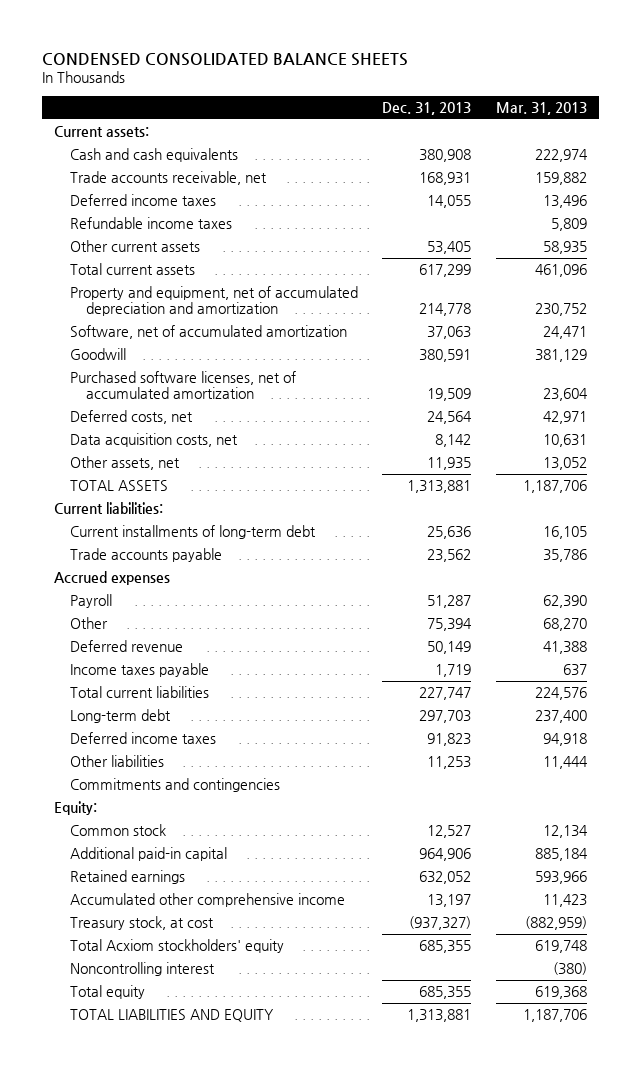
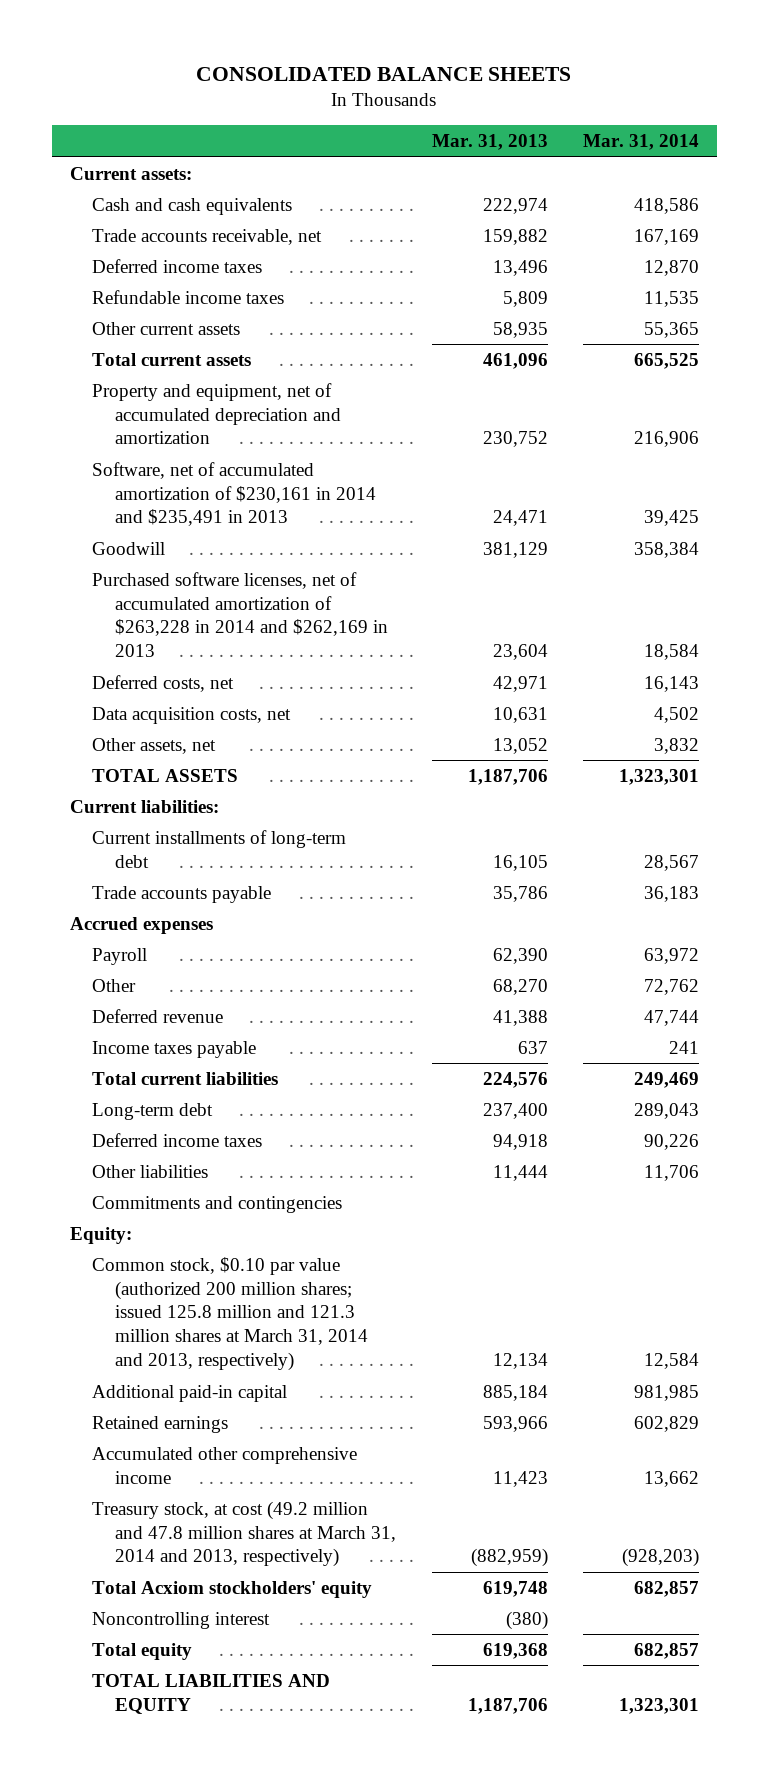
[42,52,409,66] CONDENSED CONSOLIDATED BALANCE SHEETS -> [196,66,572,81] CONSOLIDATED BALANCE SHEETS
[382,102,472,116] Dec. 31, 2013 -> none
none -> [583,133,700,150] Mar. 31, 2014
[70,325,348,340] Software, net of accumulated amortization -> [92,461,376,527] Software, net of accumulated amortization of $230,161 in 2014 and $235,491 in 2013
[70,371,297,400] Purchased software licenses, net of accumulated amortization -> [92,571,388,658] Purchased software licenses, net of accumulated amortization of $263,228 in 2014 and $262,169 in 2013
[70,824,167,837] Common stock -> [92,1256,368,1372] Common stock, $0.10 par value (authorized 200 million shares; issued 125.8 million and 121.3 million shares at March 31, 2014 and 2013, respectively)
[70,916,215,931] Treasury stock, at cost -> [92,1500,396,1568] Treasury stock, at cost (49.2 million and 47.8 million shares at March 31, 2014 and 2013, respectively)

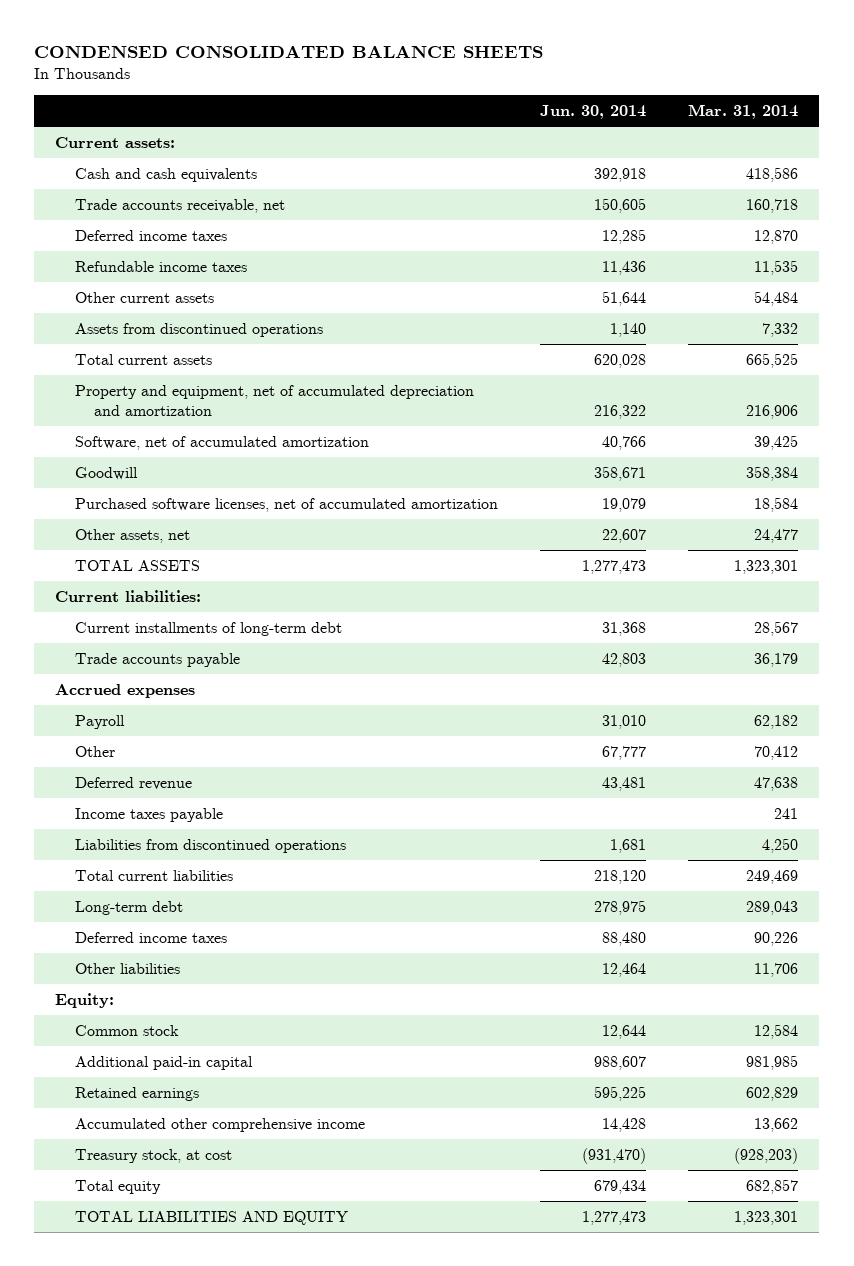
[196,66,572,81] CONSOLIDATED BALANCE SHEETS -> [34,45,544,59] CONDENSED CONSOLIDATED BALANCE SHEETS
[431,133,548,150] Mar. 31, 2013 -> none
none -> [540,104,647,119] Jun. 30, 2014
[634,228,700,245] 167,169 -> [746,198,799,213] 160,718
[644,321,700,338] 55,365 -> [754,290,799,306] 54,484
none -> [74,322,323,337] Assets from discontinued operations
[92,461,376,527] Software, net of accumulated amortization of $230,161 in 2014 and $235,491 in 2013 -> [74,435,369,450] Software, net of accumulated amortization
[92,674,235,692] Deferred costs, net -> none
[92,706,292,724] Data acquisition costs, net -> none
[92,571,388,658] Purchased software licenses, net of accumulated amortization of $263,228 in 2014 and $262,169 in 2013 -> [74,497,498,512] Purchased software licenses, net of accumulated amortization
[654,737,700,754] 3,832 -> [754,528,799,543] 24,477
[644,885,700,902] 36,183 -> [754,652,799,667] 36,179
[644,947,700,964] 63,972 -> [754,714,799,729] 62,182
[644,978,700,995] 72,762 -> [754,745,799,760] 70,412
[644,1009,700,1026] 47,744 -> [754,776,799,791] 47,638
none -> [74,838,346,853] Liabilities from discontinued operations
[92,1195,343,1213] Commitments and contingencies -> none
[92,1256,368,1372] Common stock, $0.10 par value (authorized 200 million shares; issued 125.8 million and 121.3 million shares at March 31, 2014 and 2013, respectively) -> [74,1024,179,1036] Common stock
[92,1580,373,1598] Total Acxiom stockholders' equity -> none
[92,1611,271,1629] Noncontrolling interest -> none
[92,1500,396,1568] Treasury stock, at cost (49.2 million and 47.8 million shares at March 31, 2014 and 2013, respectively) -> [74,1148,232,1163] Treasury stock, at cost

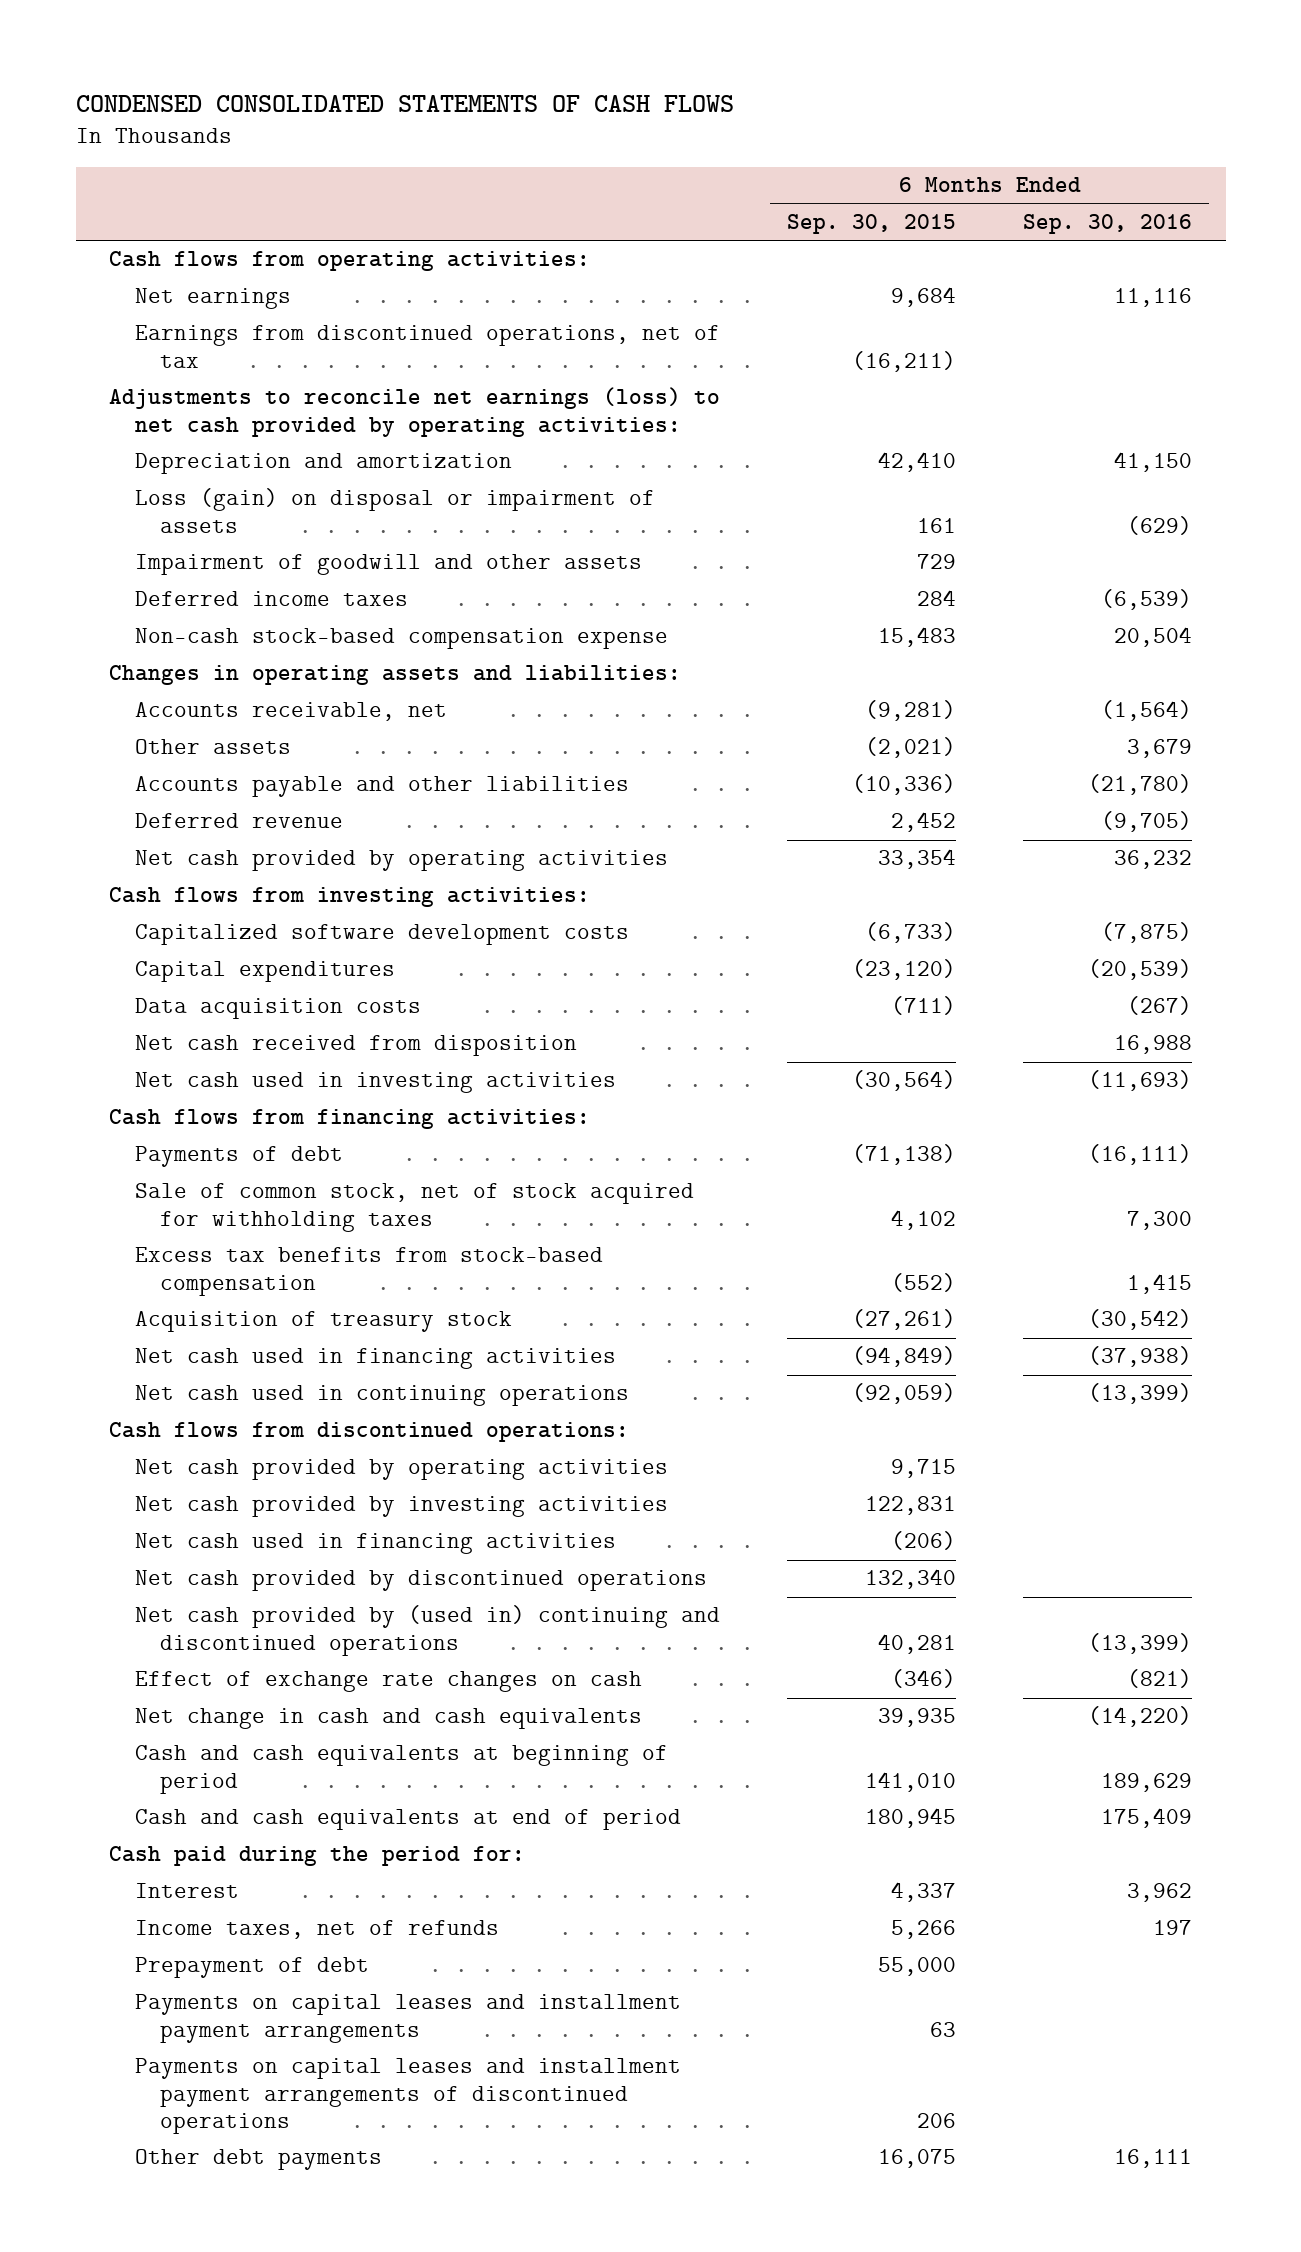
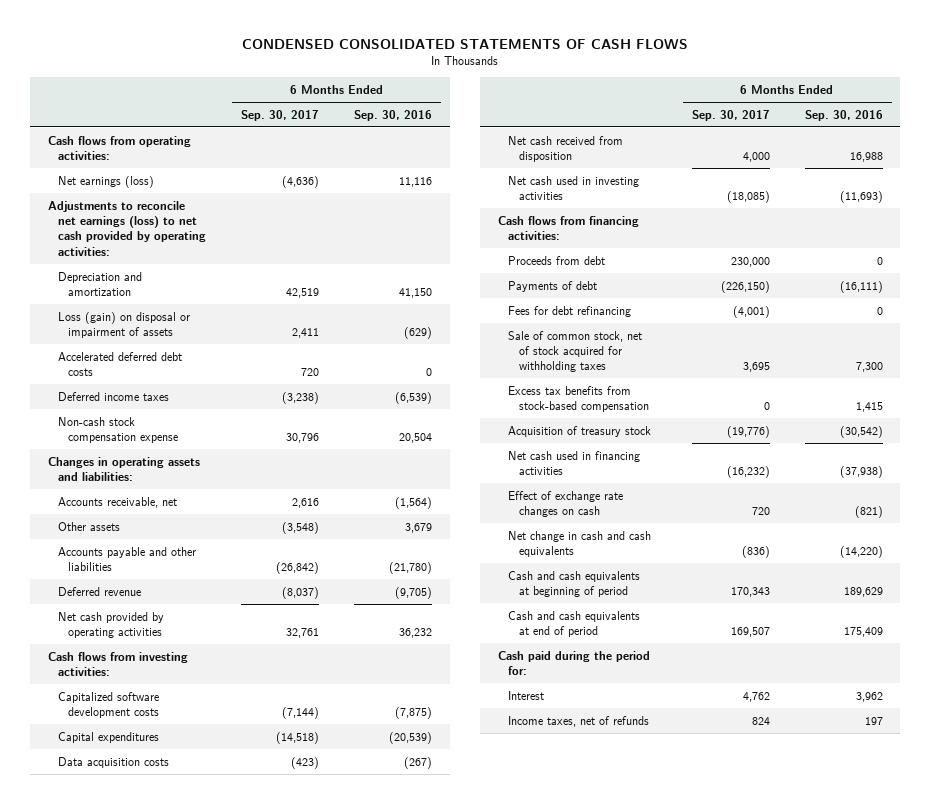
[787,213,957,234] Sep. 30, 2015 -> none
none -> [241,109,320,121] Sep. 30, 2017
[134,325,720,368] Earnings from discontinued operations, net of tax -> none
[134,288,291,310] Net earnings -> [57,175,154,188] Net earnings (loss)
[134,554,642,576] Impairment of goodwill and other assets -> none
none -> [57,351,182,376] Accelerated deferred debt costs
[134,628,668,650] Non-cash stock-based compensation expense -> [57,416,179,443] Non-cash stock compensation expense
none -> [508,255,606,265] Proceeds from debt
none -> [508,305,632,317] Fees for debt refinancing
[134,1385,629,1407] Net cash used in continuing operations -> none
[109,1422,630,1443] Cash flows from discontinued operations: -> none
[134,1459,668,1481] Net cash provided by operating activities -> none
[134,1496,668,1518] Net cash provided by investing activities -> none
[134,1533,616,1555] Net cash used in financing activities -> none
[134,1570,707,1592] Net cash provided by discontinued operations -> none
[134,1605,720,1656] Net cash provided by (used in) continuing and discontinued operations -> none
[134,1957,369,1979] Prepayment of debt -> none
[134,1994,681,2043] Payments on capital leases and installment payment arrangements -> none
[134,2058,681,2135] Payments on capital leases and installment payment arrangements of discontinued operations -> none
[134,2149,382,2171] Other debt payments -> none

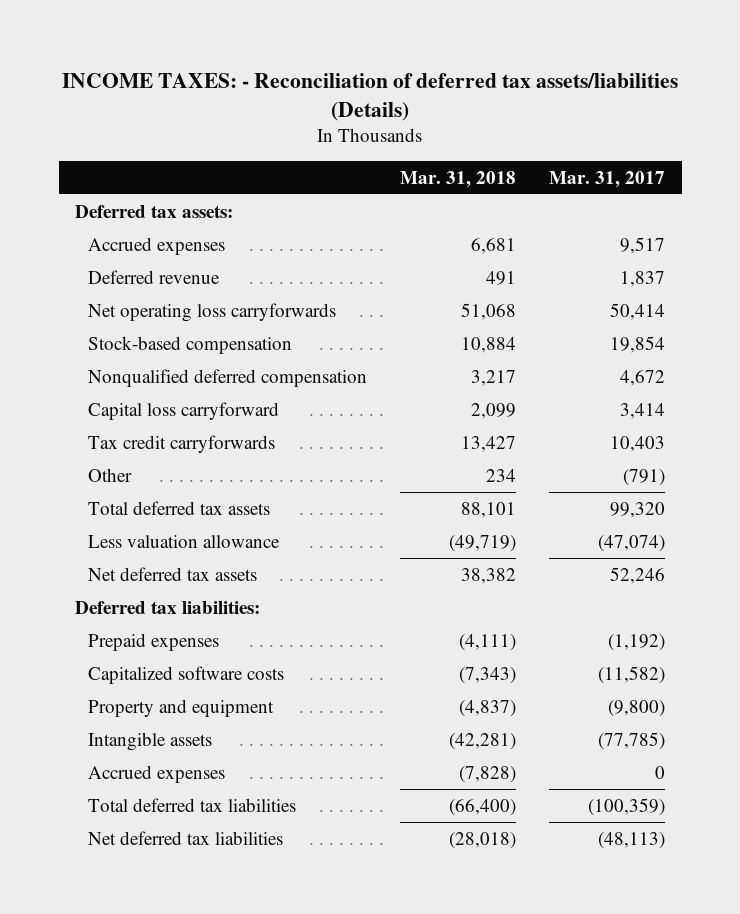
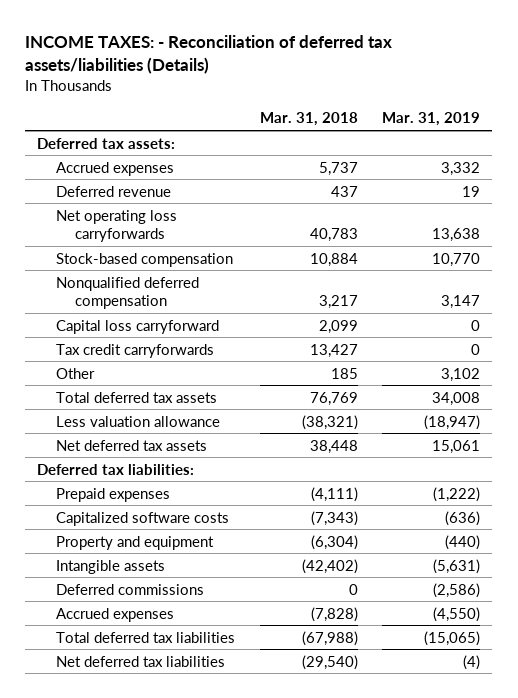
[549,170,666,188] Mar. 31, 2017 -> none
none -> [382,112,481,127] Mar. 31, 2019
[471,237,517,254] 6,681 -> [318,161,358,176] 5,737
[486,270,517,285] 491 -> [330,185,358,197] 437
[461,302,517,320] 51,068 -> [309,228,358,243] 40,783
[486,468,517,482] 234 -> [330,367,358,379] 185
[461,501,517,518] 88,101 -> [309,391,358,406] 76,769
[449,534,517,552] (49,719) -> [301,414,358,430] (38,321)
[461,567,517,584] 38,382 -> [309,439,358,454] 38,448
[459,699,517,717] (4,837) -> [310,534,358,550] (6,304)
[449,732,517,750] (42,281) -> [301,558,358,574] (42,402)
none -> [56,583,205,595] Deferred commissions
[449,798,517,816] (66,400) -> [301,630,358,646] (67,988)
[449,831,517,849] (28,018) -> [301,654,358,670] (29,540)

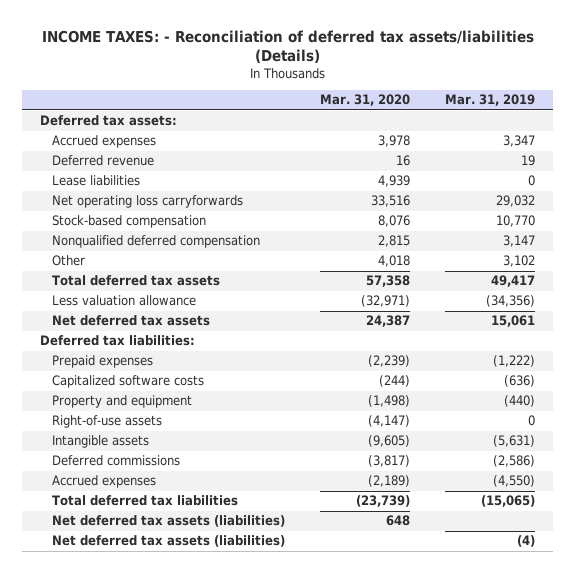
[259,112,358,127] Mar. 31, 2018 -> none
none -> [319,94,410,107] Mar. 31, 2020
[441,161,481,176] 3,332 -> [503,135,536,148] 3,347
none -> [51,175,140,187] Lease liabilities
[432,228,481,243] 13,638 -> [496,195,536,208] 29,032
[56,319,220,334] Capital loss carryforward -> none
[56,343,215,358] Tax credit carryforwards -> none
[432,391,481,406] 34,008 -> [491,275,536,288] 49,417
[424,414,481,430] (18,947) -> [486,295,536,308] (34,356)
none -> [51,415,162,429] Right-of-use assets
none -> [51,515,285,528] Net deferred tax assets (liabilities)
[56,655,226,667] Net deferred tax liabilities -> [51,535,285,548] Net deferred tax assets (liabilities)

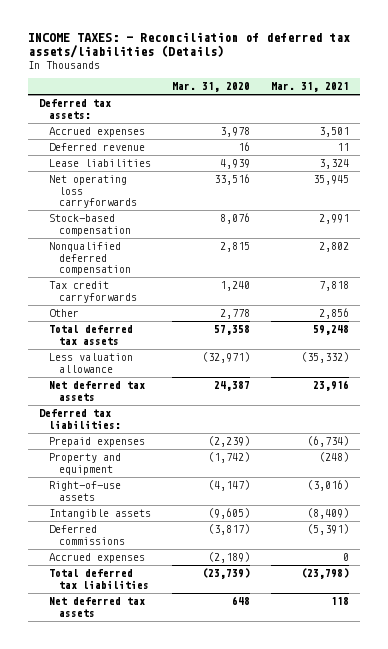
[445,94,536,107] Mar. 31, 2019 -> none
none -> [271,82,350,93] Mar. 31, 2021
none -> [48,281,137,303] Tax credit carryforwards
[377,255,410,268] 4,018 -> [219,309,250,320] 2,778
[51,375,204,389] Capitalized software costs -> none
[367,395,410,408] (1,498) -> [207,452,250,464] (1,742)
[51,535,285,548] Net deferred tax assets (liabilities) -> none
[51,515,285,528] Net deferred tax assets (liabilities) -> [48,597,145,617] Net deferred tax assets

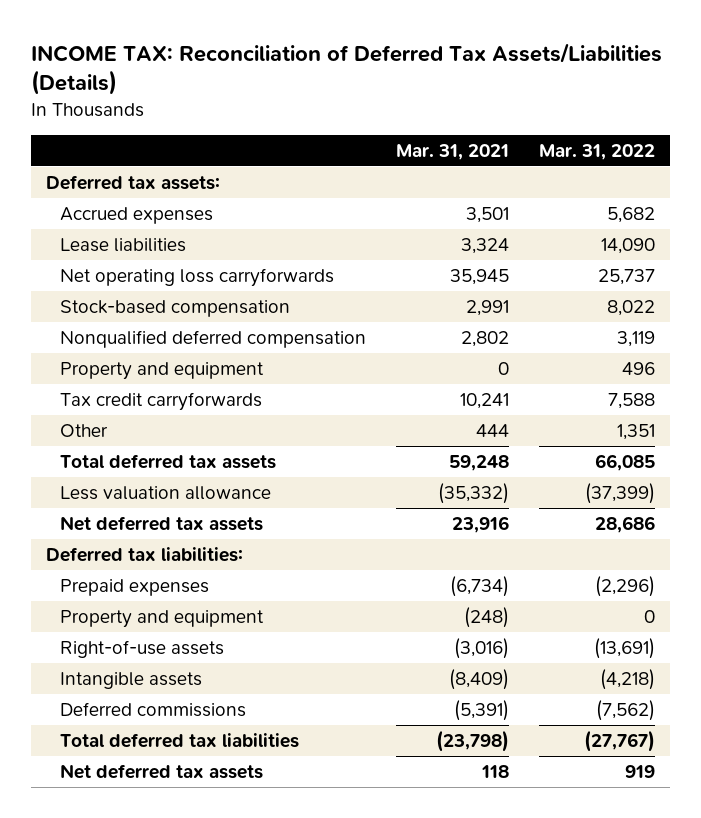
[28,32,351,59] INCOME TAXES: - Reconciliation of deferred tax assets/liabilities (Details) -> [31,42,663,96] INCOME TAX: Reconciliation of Deferred Tax Assets/Liabilities (Details)
[171,82,250,93] Mar. 31, 2020 -> none
none -> [539,143,656,160] Mar. 31, 2022
[48,143,145,152] Deferred revenue -> none
none -> [60,361,265,380] Property and equipment
[319,281,350,292] 7,818 -> [460,392,510,409] 10,241
[319,308,350,320] 2,856 -> [476,423,510,437] 444
[48,553,145,564] Accrued expenses -> none

